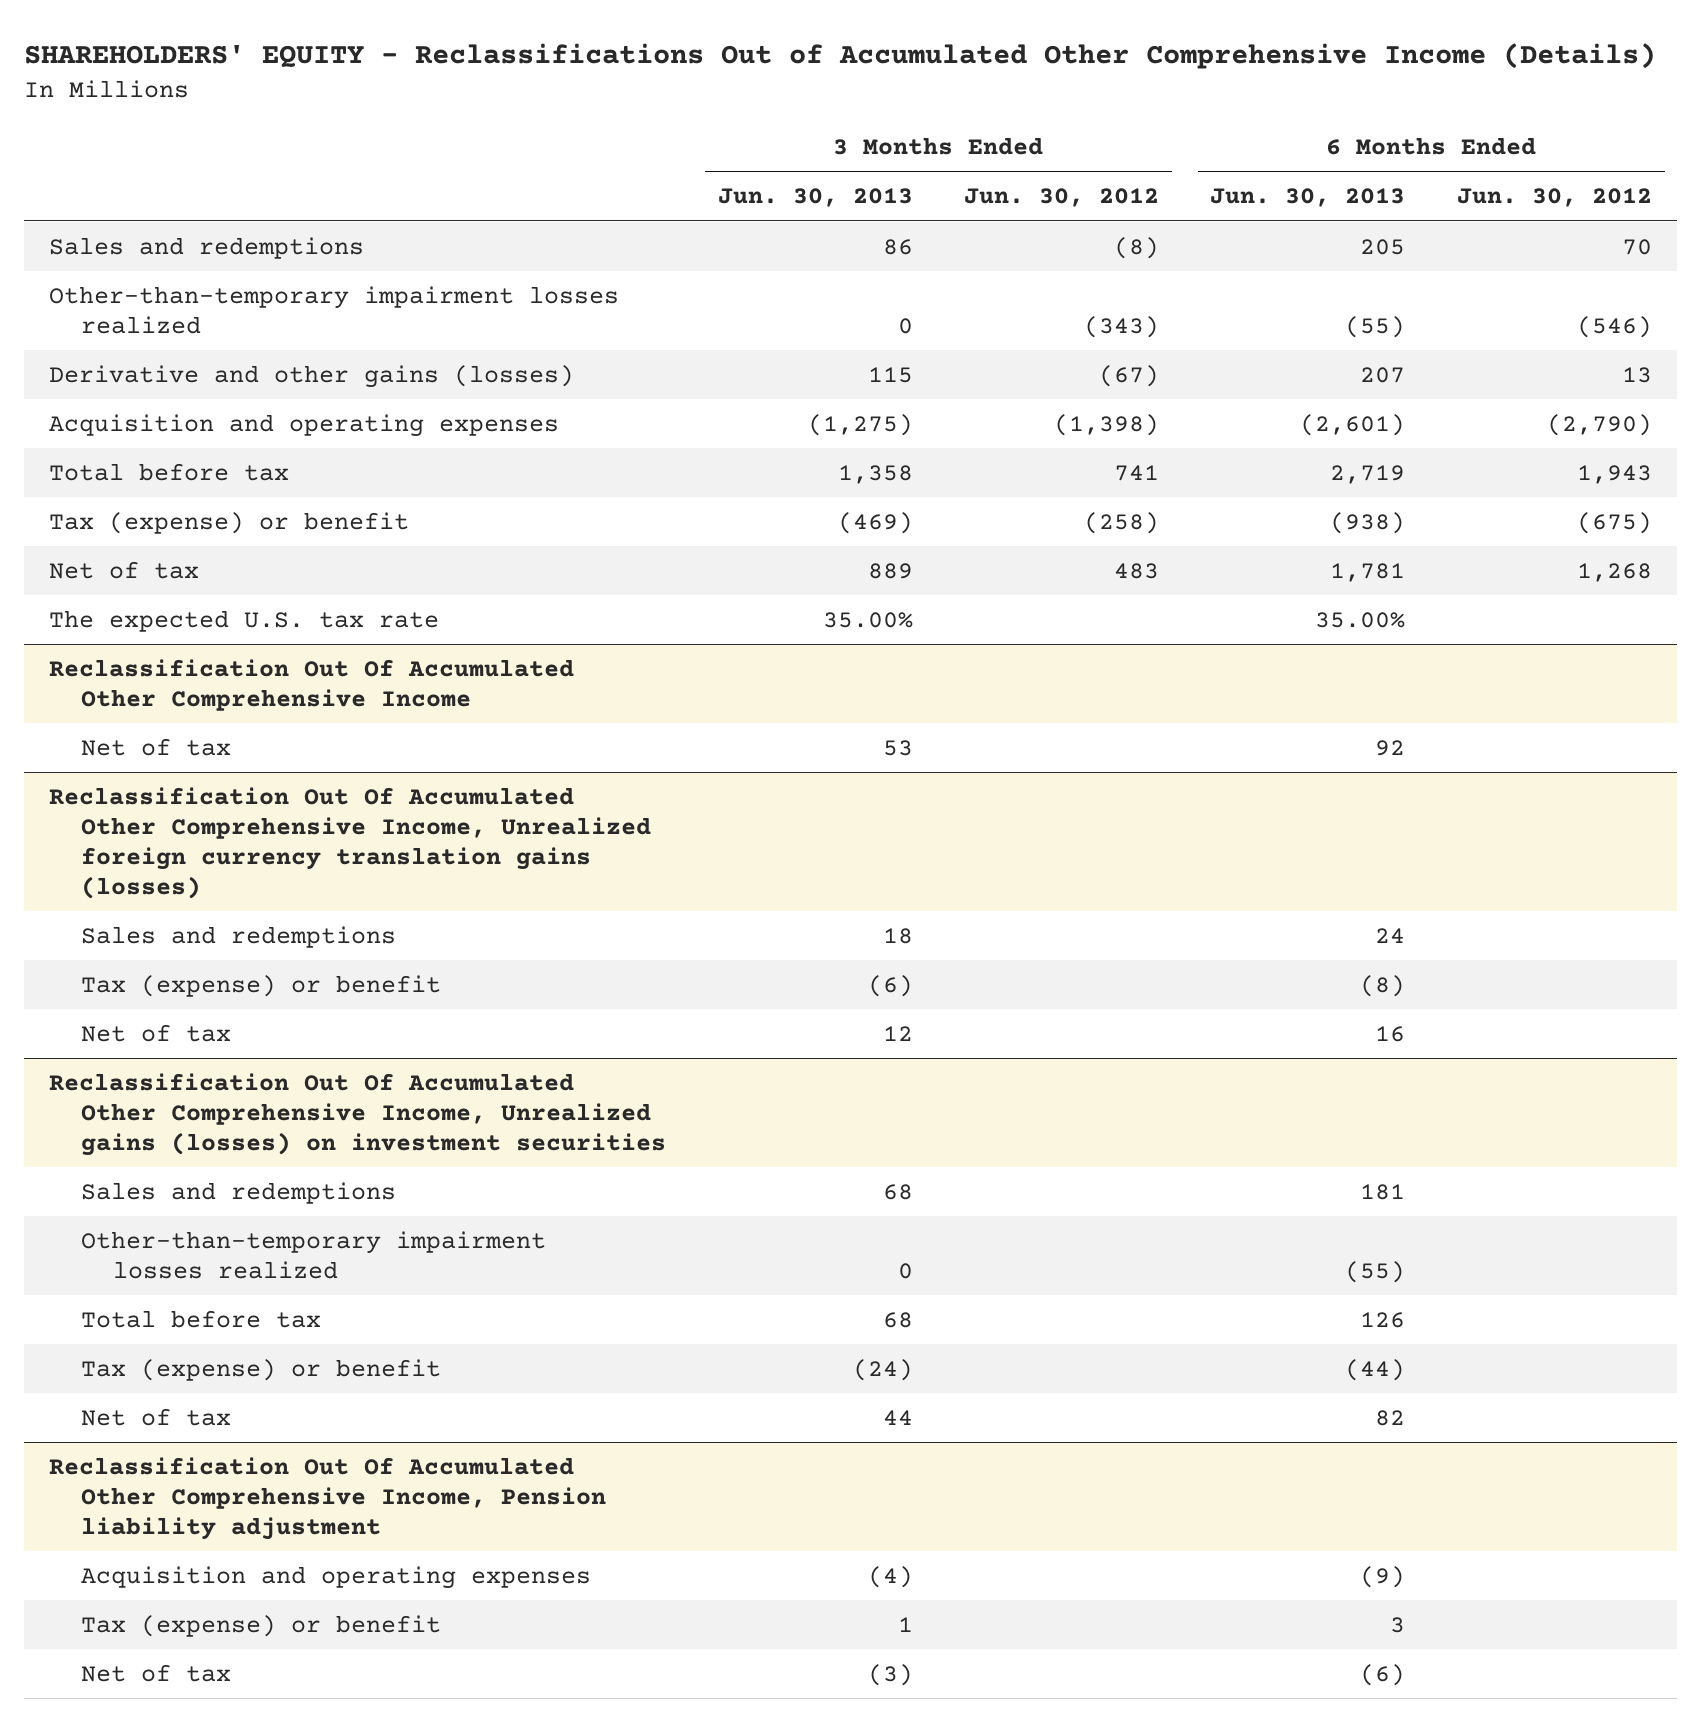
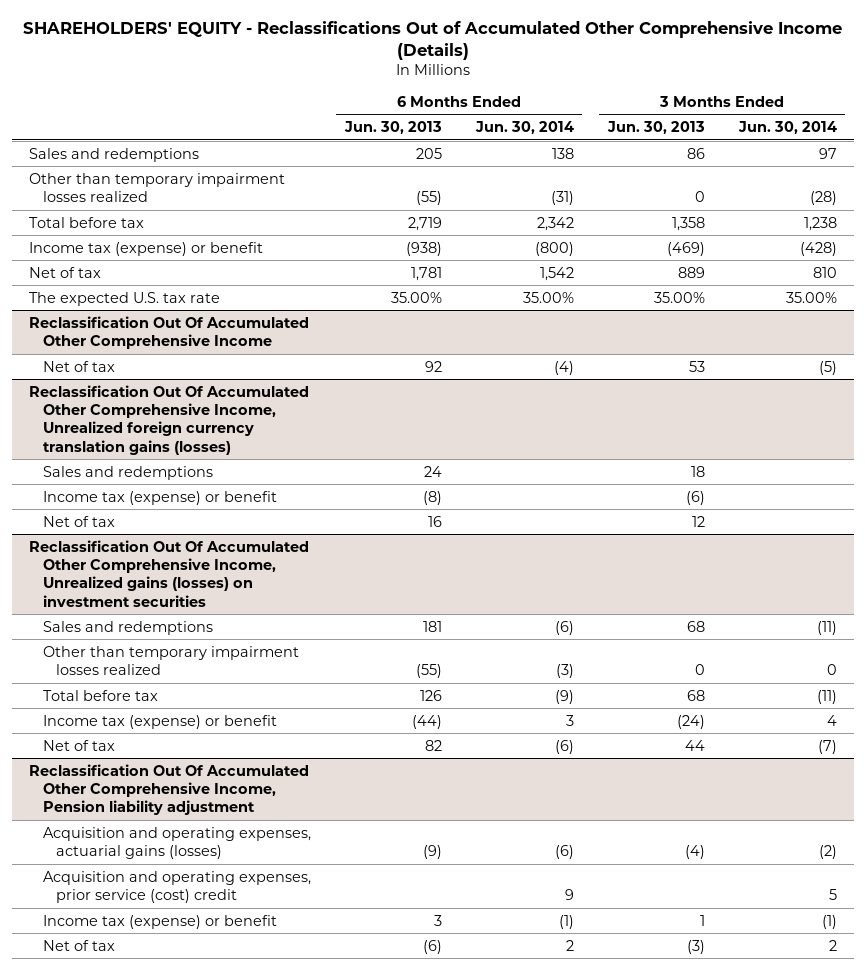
[964,188,1160,208] Jun. 30, 2012 -> none
[1456,188,1652,208] Jun. 30, 2012 -> none
none -> [474,121,574,135] Jun. 30, 2014
none -> [737,121,837,135] Jun. 30, 2014
[49,365,575,389] Derivative and other gains (losses) -> none
[49,414,560,438] Acquisition and operating expenses -> none
[49,286,620,334] Other-than-temporary impairment losses realized -> [28,172,285,202] Other than temporary impairment losses realized
[49,512,410,535] Tax (expense) or benefit -> [28,241,263,256] Income tax (expense) or benefit
[81,975,442,998] Tax (expense) or benefit -> [42,490,277,505] Income tax (expense) or benefit
[81,1231,547,1279] Other-than-temporary impairment losses realized -> [42,645,299,675] Other than temporary impairment losses realized
[81,1359,442,1382] Tax (expense) or benefit -> [42,714,277,729] Income tax (expense) or benefit
[81,1566,592,1590] Acquisition and operating expenses -> [42,826,311,859] Acquisition and operating expenses, actuarial gains (losses)
none -> [42,870,311,903] Acquisition and operating expenses, prior service (cost) credit
[81,1615,442,1638] Tax (expense) or benefit -> [42,914,277,929] Income tax (expense) or benefit

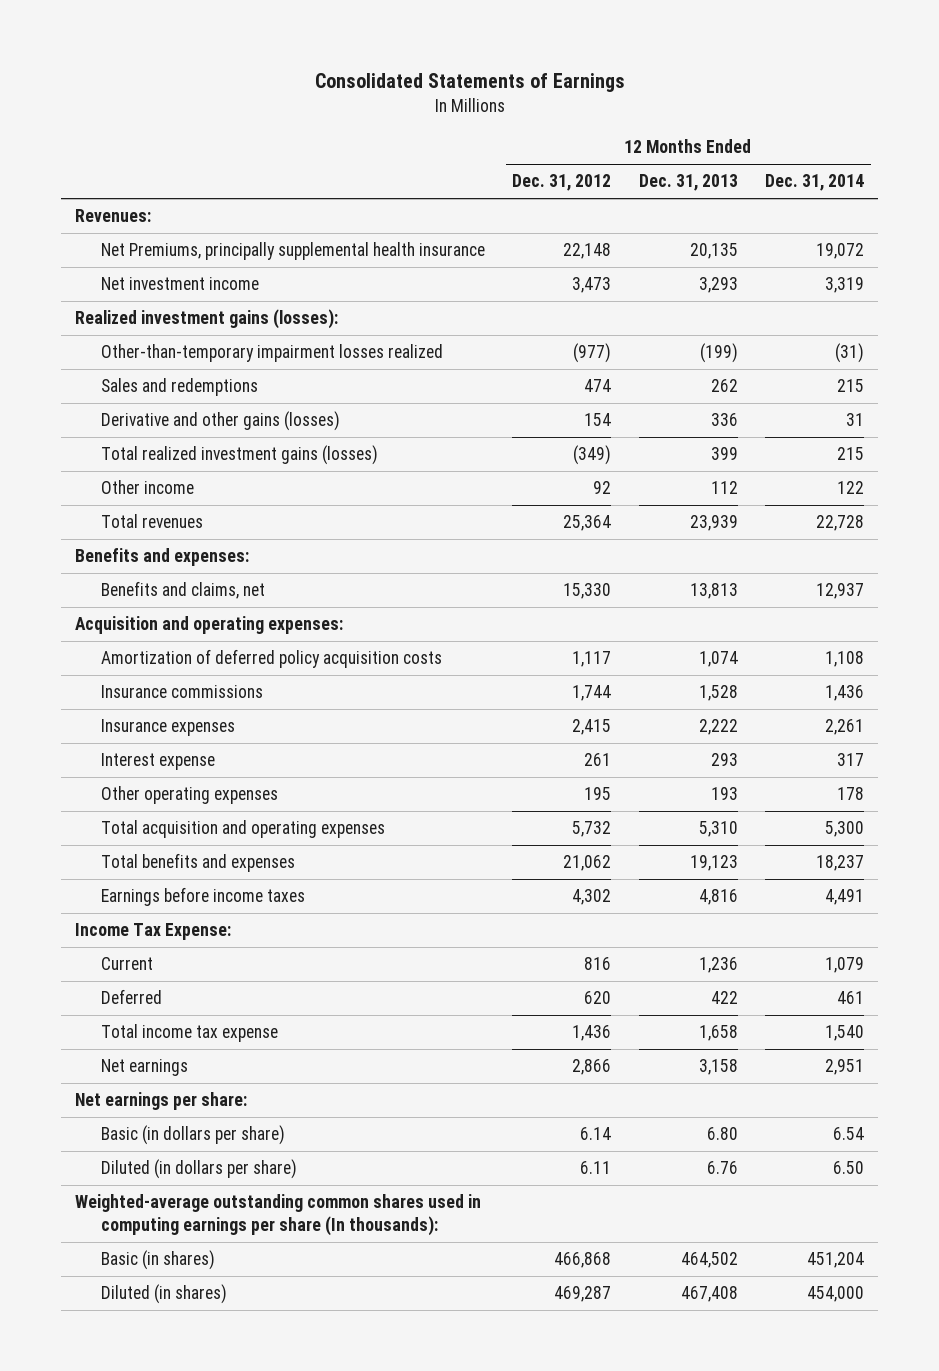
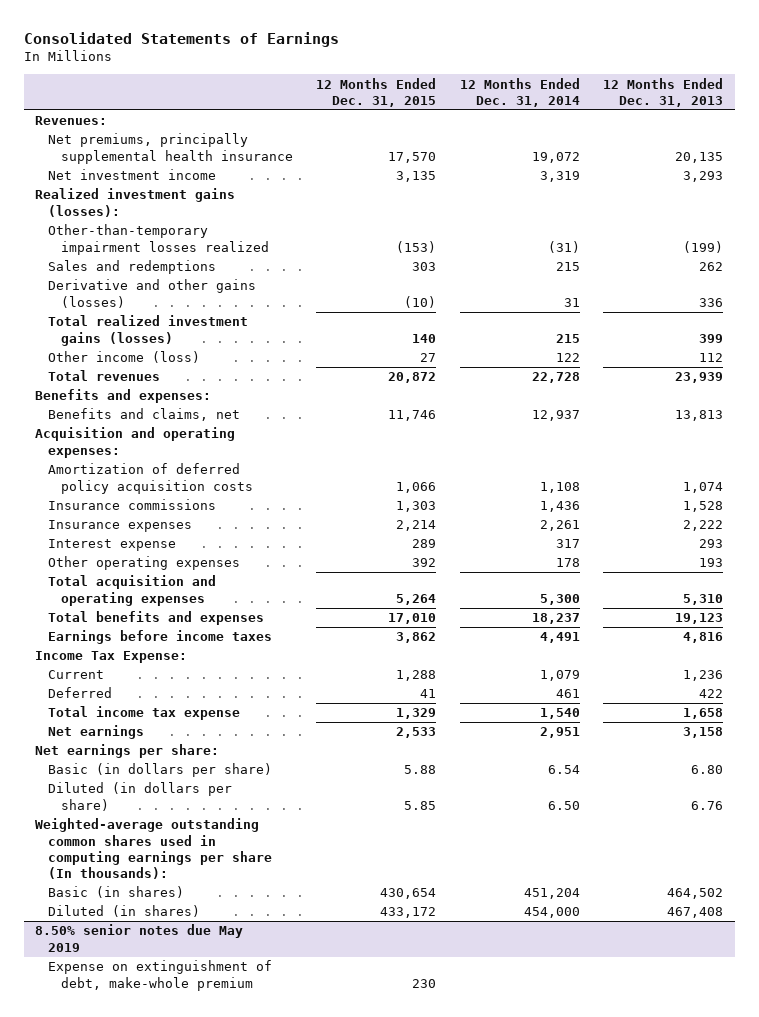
[512,174,612,192] Dec. 31, 2012 -> none
none -> [316,77,437,108] 12 Months Ended Dec. 31, 2015
[100,242,485,261] Net Premiums, principally supplemental health insurance -> [48,133,293,164] Net premiums, principally supplemental health insurance
[100,480,194,495] Other income -> [48,351,201,364] Other income (loss)
none -> [35,924,244,952] 8.50% senior notes due May 2019
none -> [48,960,273,991] Expense on extinguishment of debt, make-whole premium

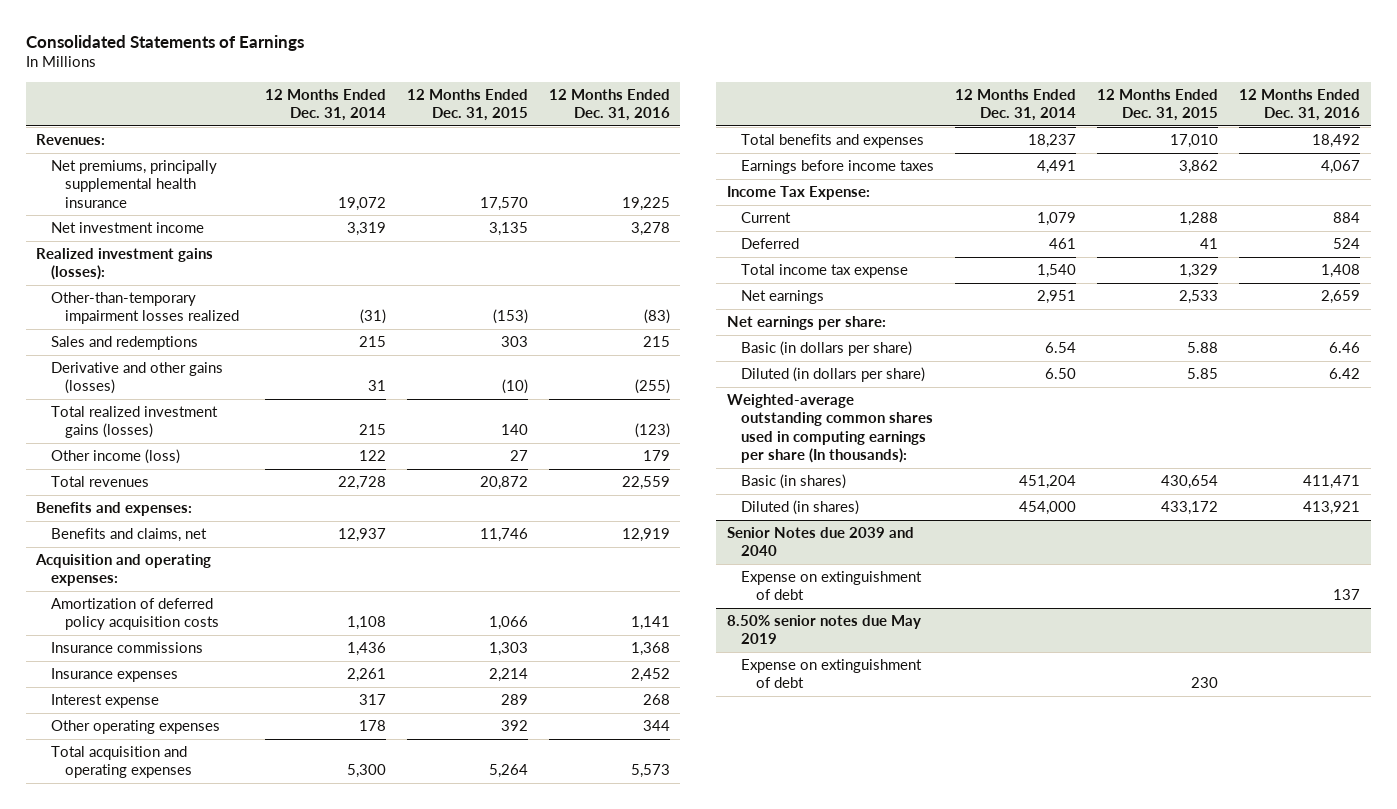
[603,77,724,108] 12 Months Ended Dec. 31, 2013 -> none
none -> [548,88,670,121] 12 Months Ended Dec. 31, 2016
none -> [726,526,914,557] Senior Notes due 2039 and 2040
none -> [741,570,923,601] Expense on extinguishment of debt
[48,960,273,991] Expense on extinguishment of debt, make-whole premium -> [741,658,923,689] Expense on extinguishment of debt

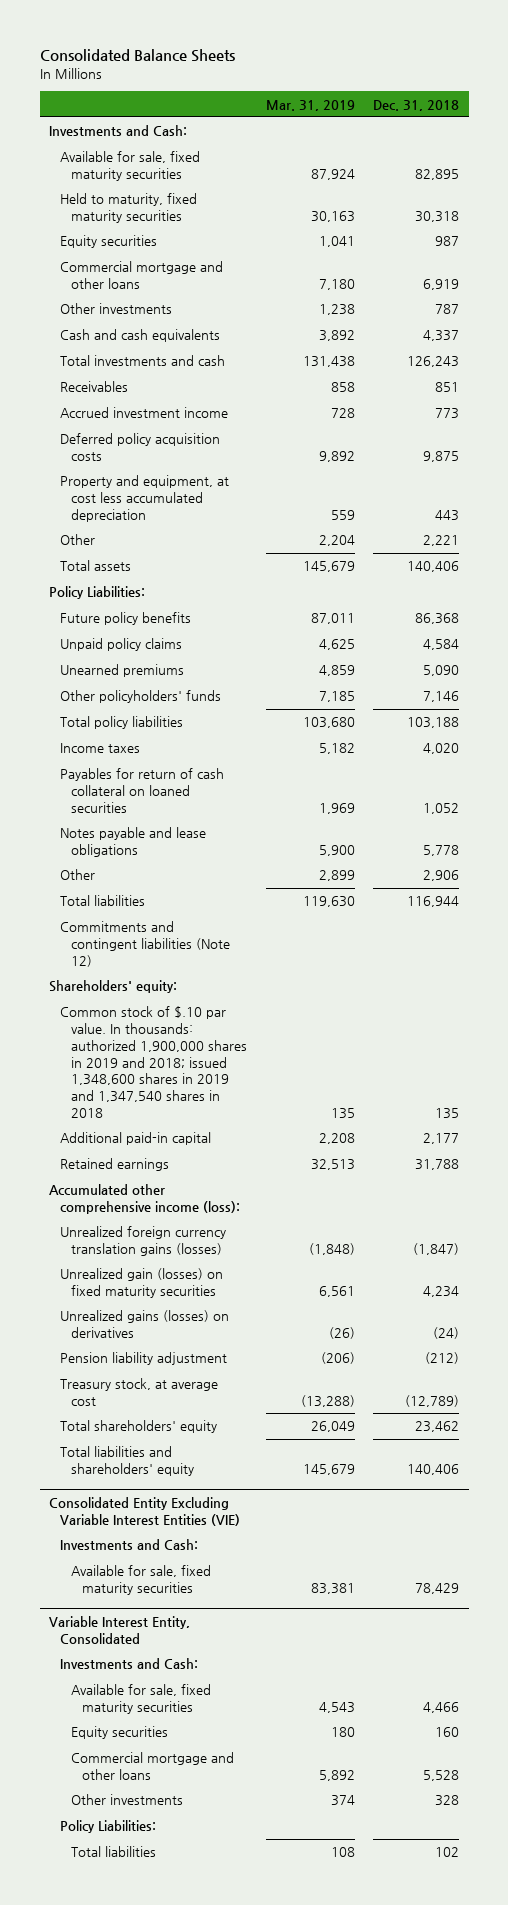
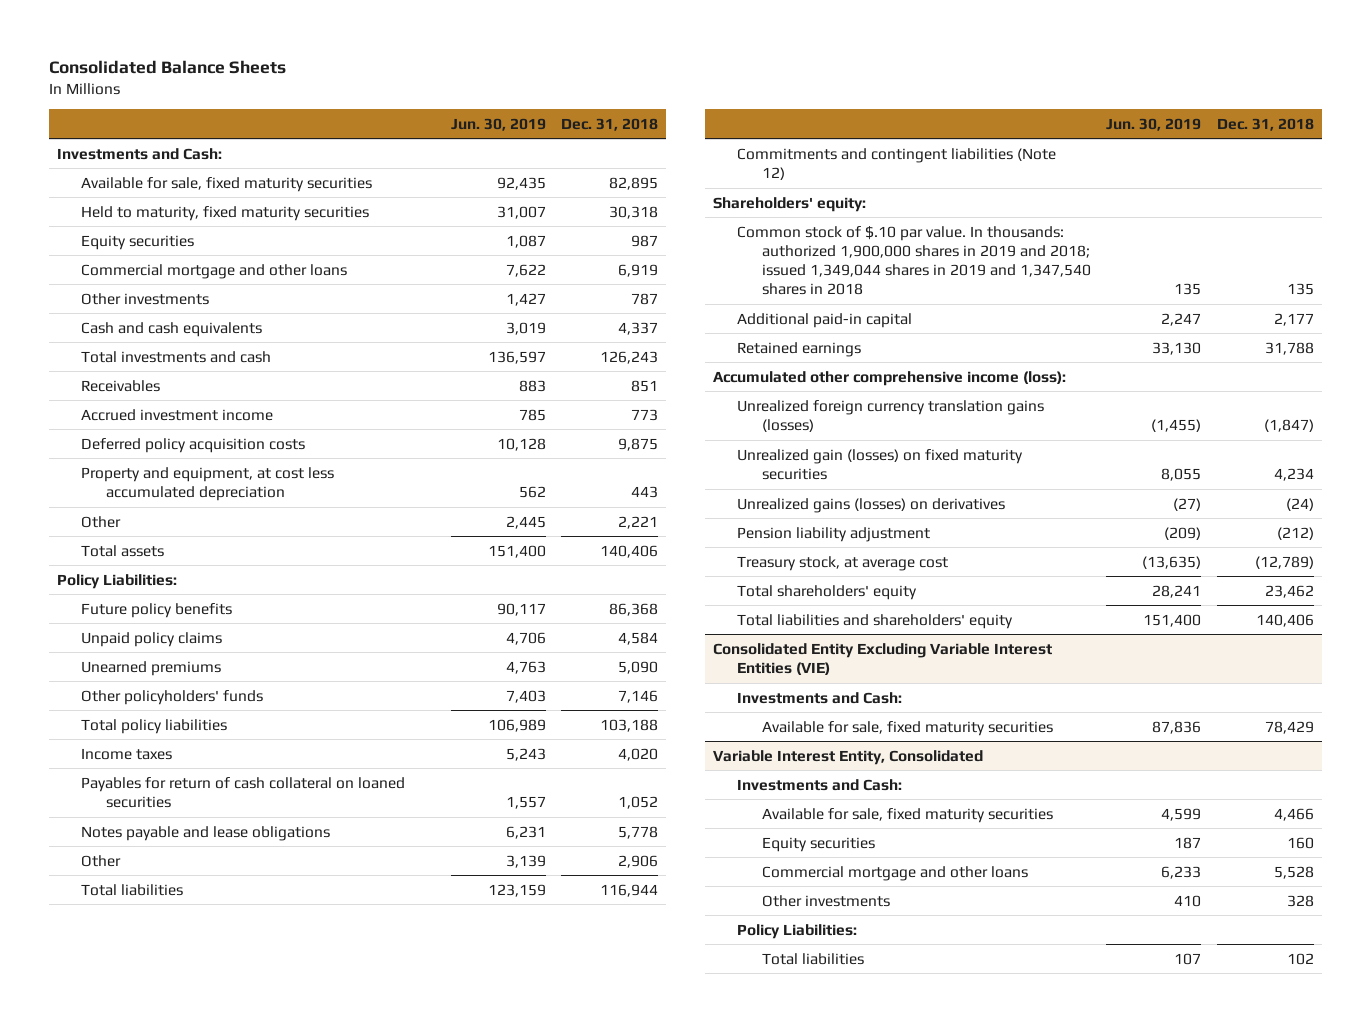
[265,99,355,111] Mar. 31, 2019 -> none
none -> [450,117,546,131] Jun. 30, 2019
[60,1006,248,1118] Common stock of $.10 par value. In thousands: authorized 1,900,000 shares in 2019 and 2018; issued 1,348,600 shares in 2019 and 1,347,540 shares in 2018 -> [737,225,1091,296] Common stock of $.10 par value. In thousands: authorized 1,900,000 shares in 2019 and 2018; issued 1,349,044 shares in 2019 and 1,347,540 shares in 2018

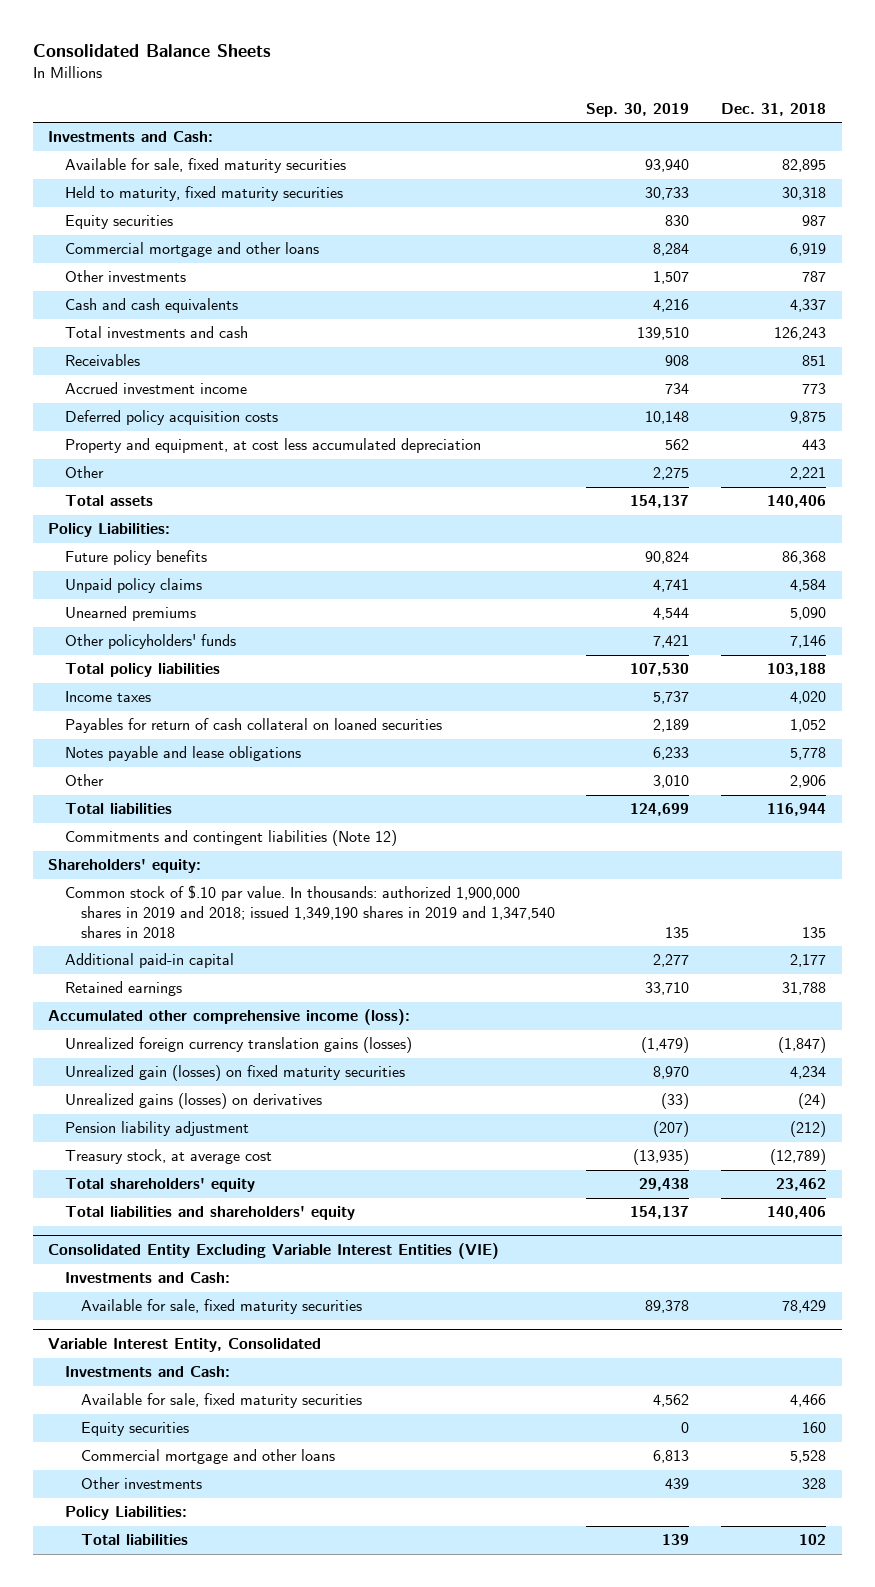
[450,117,546,131] Jun. 30, 2019 -> none
none -> [586,102,690,117] Sep. 30, 2019
[737,225,1091,296] Common stock of $.10 par value. In thousands: authorized 1,900,000 shares in 2019 and 2018; issued 1,349,044 shares in 2019 and 1,347,540 shares in 2018 -> [64,885,555,939] Common stock of $.10 par value. In thousands: authorized 1,900,000 shares in 2019 and 2018; issued 1,349,190 shares in 2019 and 1,347,540 shares in 2018

